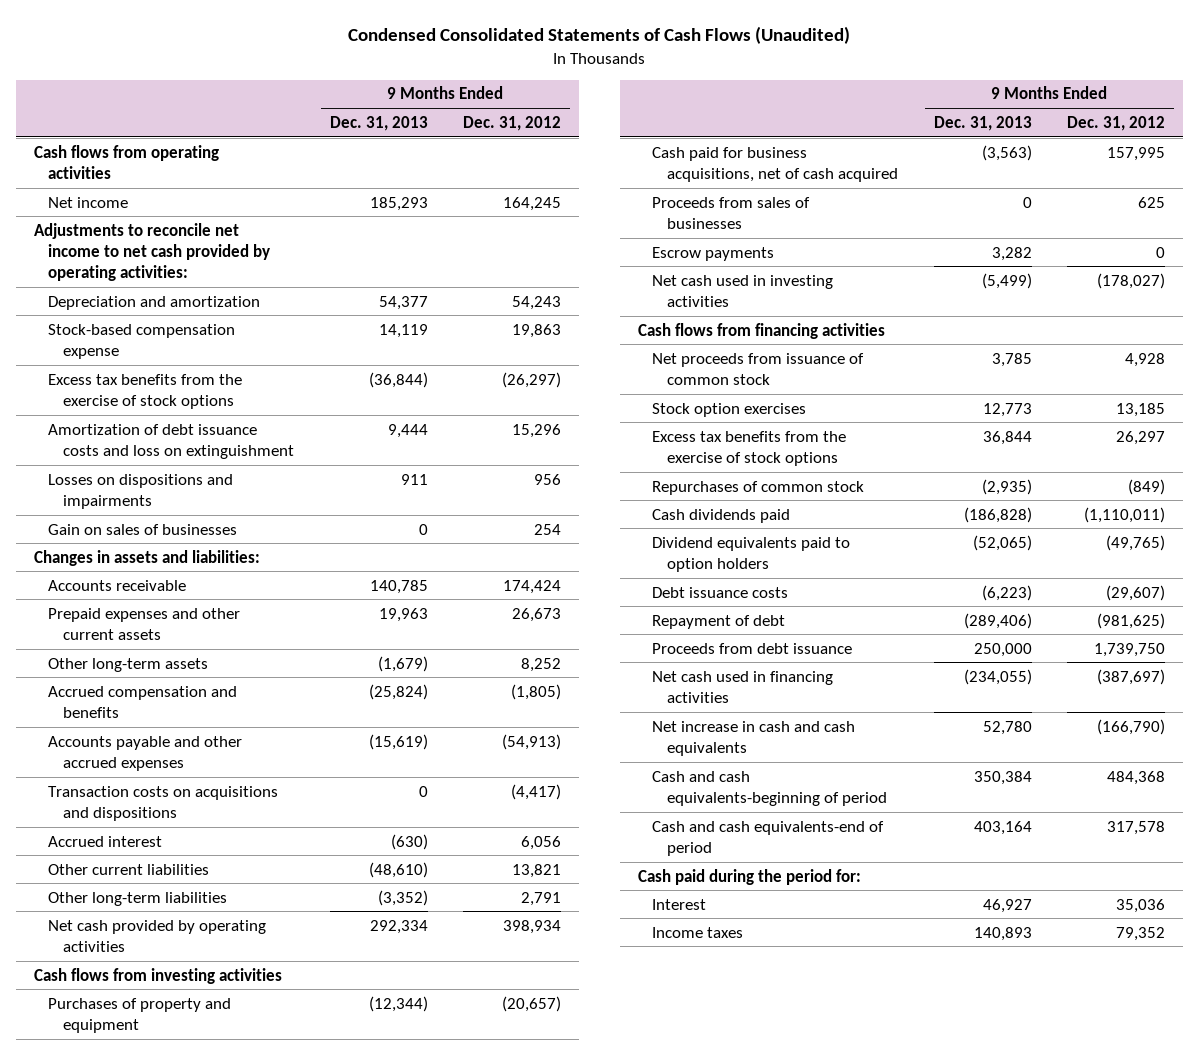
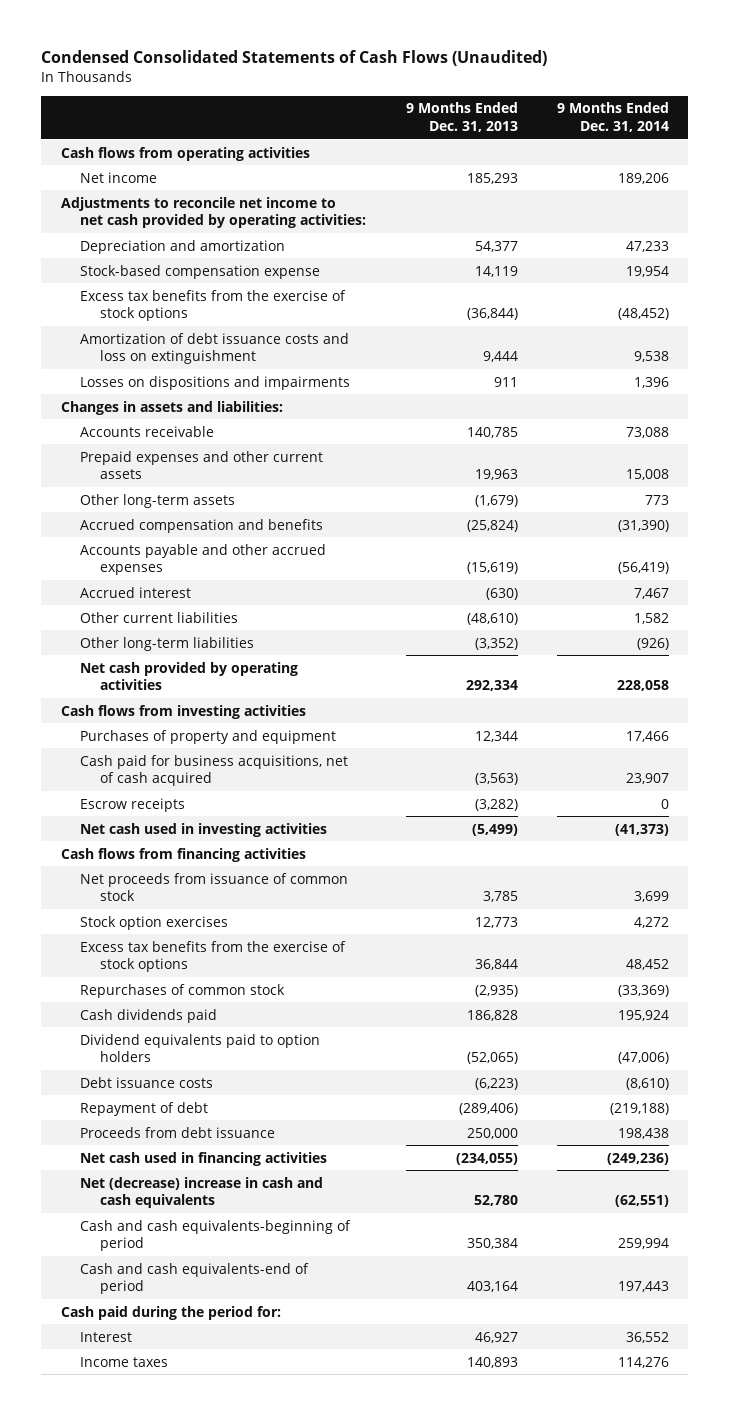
[463,115,562,131] Dec. 31, 2012 -> none
none -> [556,102,669,132] 9 Months Ended Dec. 31, 2014
[48,523,238,535] Gain on sales of businesses -> none
[48,785,279,821] Transaction costs on acquisitions and dispositions -> none
[368,995,428,1012] (12,344) -> [474,730,518,742] 12,344
[652,196,811,229] Proceeds from sales of businesses -> none
[652,246,775,261] Escrow payments -> [80,797,186,812] Escrow receipts
[991,246,1032,261] 3,282 -> [474,798,518,811] (3,282)
[963,506,1032,523] (186,828) -> [466,1009,518,1021] 186,828
[652,720,856,756] Net increase in cash and cash equivalents -> [80,1176,324,1209] Net (decrease) increase in cash and cash equivalents

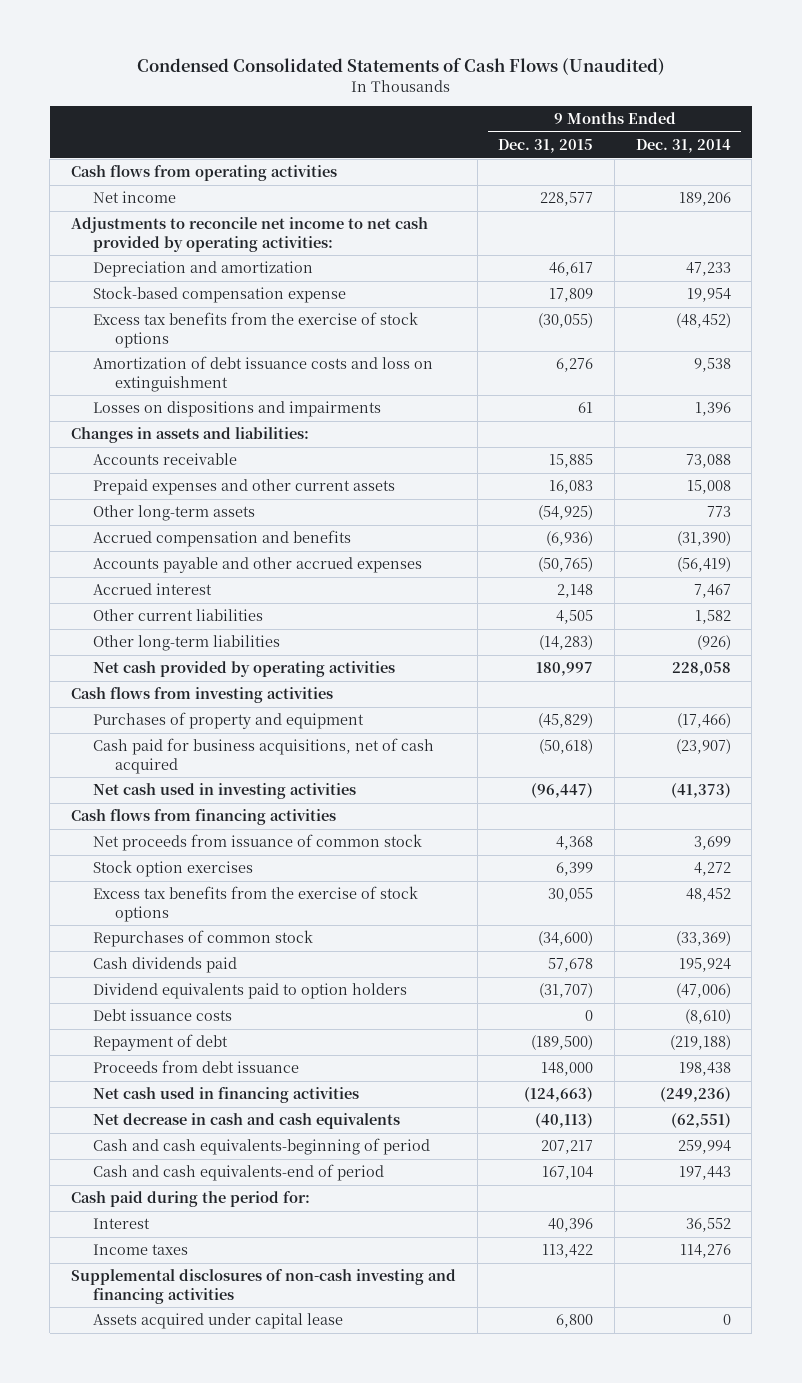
[405,102,518,132] 9 Months Ended Dec. 31, 2013 -> none
none -> [498,139,594,154] Dec. 31, 2015
[80,797,186,812] Escrow receipts -> none
[625,730,669,742] 17,466 -> [676,713,731,729] (17,466)
[625,773,669,785] 23,907 -> [675,739,731,755] (23,907)
[80,1176,324,1209] Net (decrease) increase in cash and cash equivalents -> [92,1113,400,1130] Net decrease in cash and cash equivalents
none -> [71,1269,457,1304] Supplemental disclosures of non-cash investing and financing activities
none -> [92,1313,343,1330] Assets acquired under capital lease

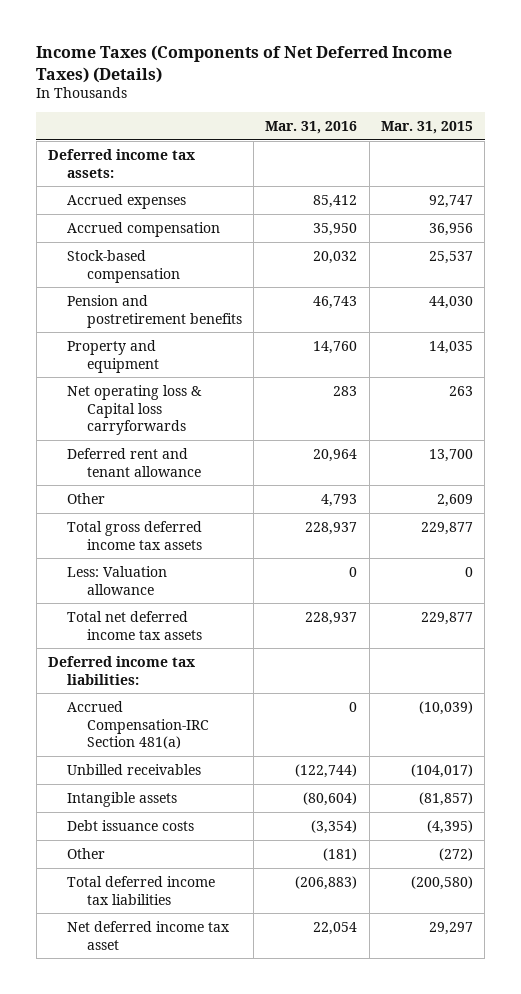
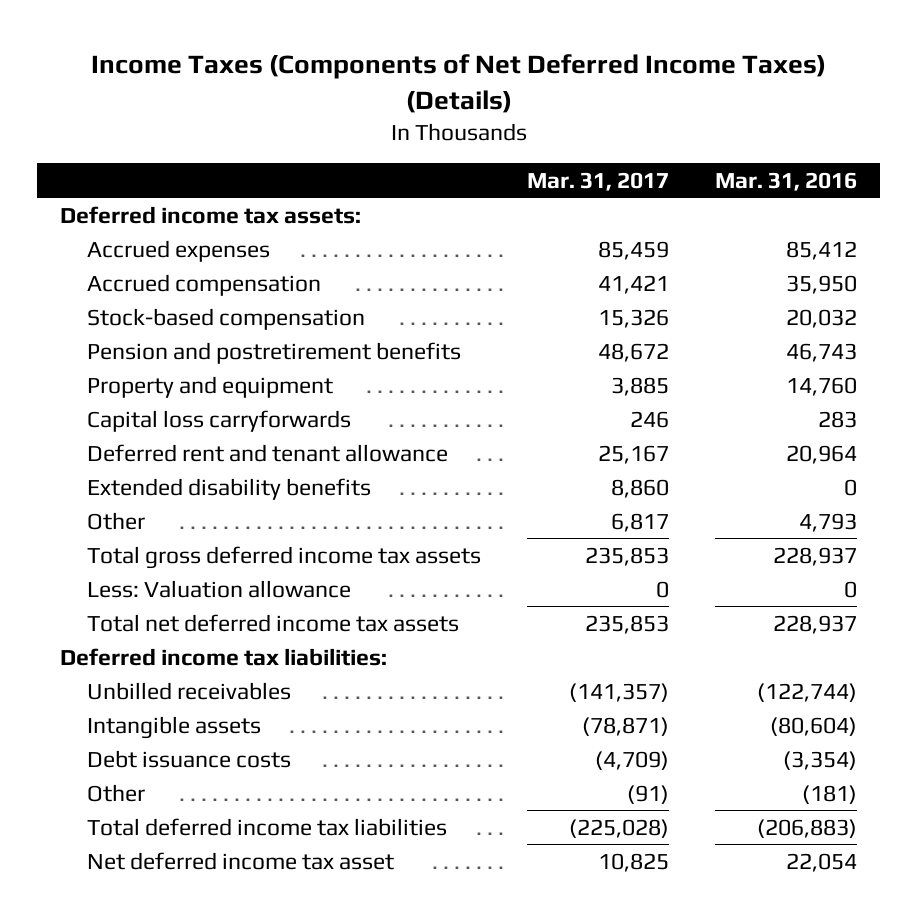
[380,121,473,135] Mar. 31, 2015 -> none
none -> [527,171,670,191] Mar. 31, 2017
[67,384,203,436] Net operating loss & Capital loss carryforwards -> [87,409,352,432] Capital loss carryforwards
none -> [87,477,372,500] Extended disability benefits
[67,700,209,750] Accrued Compensation-IRC Section 481(a) -> none

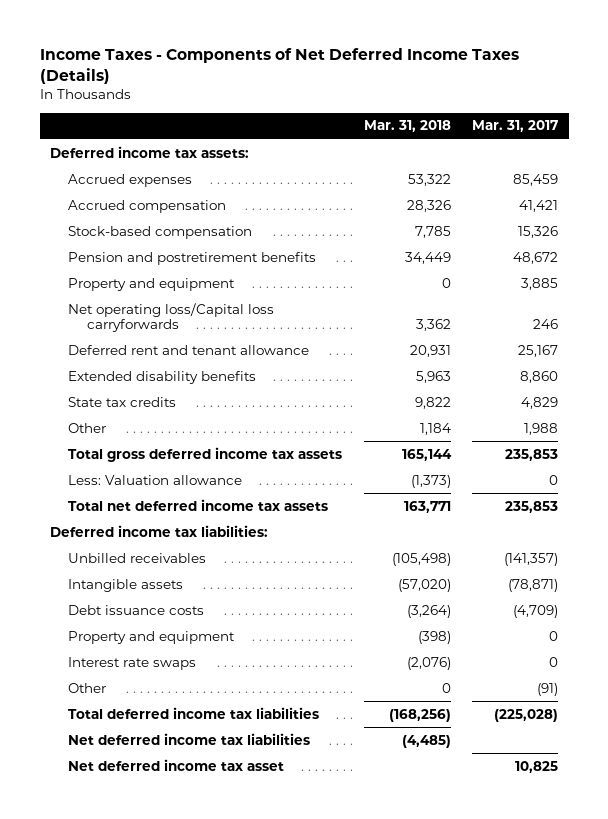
[90,53,826,113] Income Taxes (Components of Net Deferred Income Taxes) (Details) -> [39,48,519,85] Income Taxes - Components of Net Deferred Income Taxes (Details)
[715,171,858,191] Mar. 31, 2016 -> none
none -> [363,120,451,133] Mar. 31, 2018
[87,409,352,432] Capital loss carryforwards -> [68,302,275,333] Net operating loss/Capital loss carryforwards
none -> [68,396,177,407] State tax credits
[611,512,670,532] 6,817 -> [523,422,558,435] 1,988
none -> [68,630,236,644] Property and equipment
none -> [68,656,197,670] Interest rate swaps
none -> [68,732,311,745] Net deferred income tax liabilities

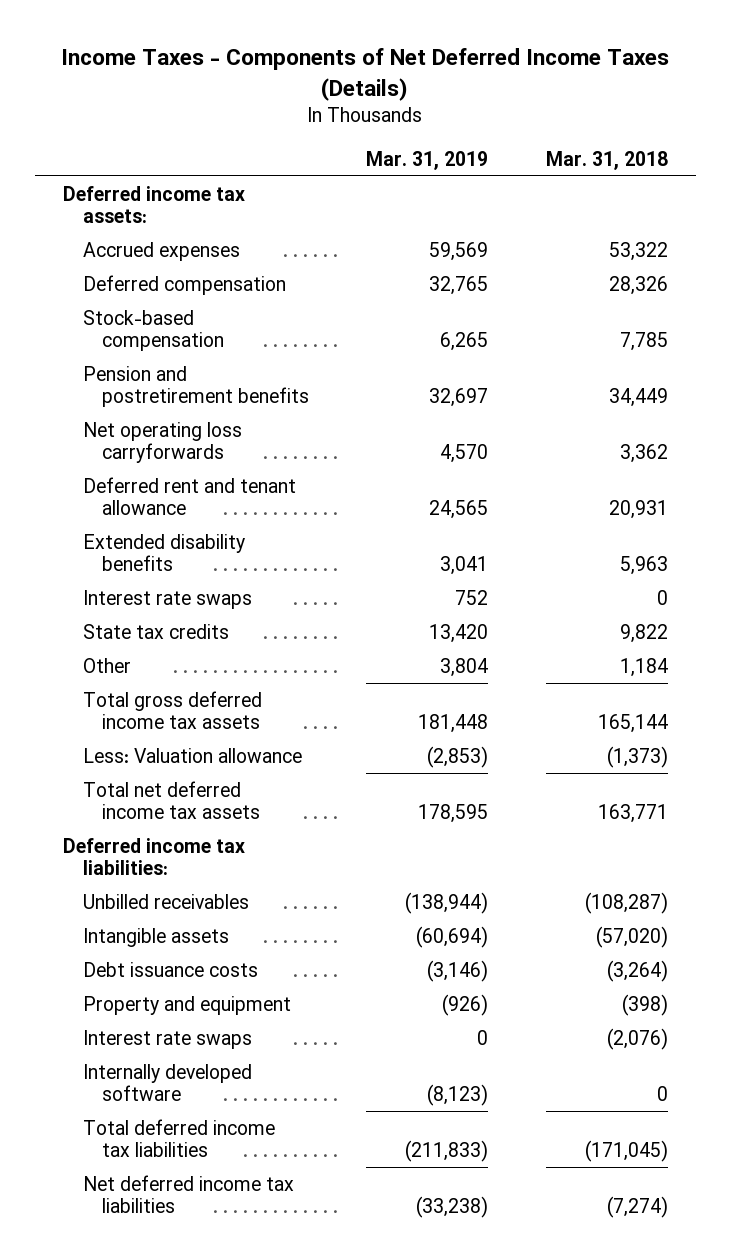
[471,120,558,133] Mar. 31, 2017 -> none
none -> [366,150,489,170] Mar. 31, 2019
[68,199,227,213] Accrued compensation -> [82,274,286,295] Deferred compensation
[68,277,236,291] Property and equipment -> none
[68,302,275,333] Net operating loss/Capital loss carryforwards -> [82,421,242,464] Net operating loss carryforwards
none -> [82,589,252,609] Interest rate swaps
[391,552,451,566] (105,498) -> [584,891,668,914] (108,287)
[68,682,107,693] Other -> none
[68,758,285,771] Net deferred income tax asset -> none
none -> [82,1063,252,1102] Internally developed software
[388,708,451,722] (168,256) -> [584,1140,668,1163] (171,045)
[401,734,451,748] (4,485) -> [606,1196,668,1219] (7,274)

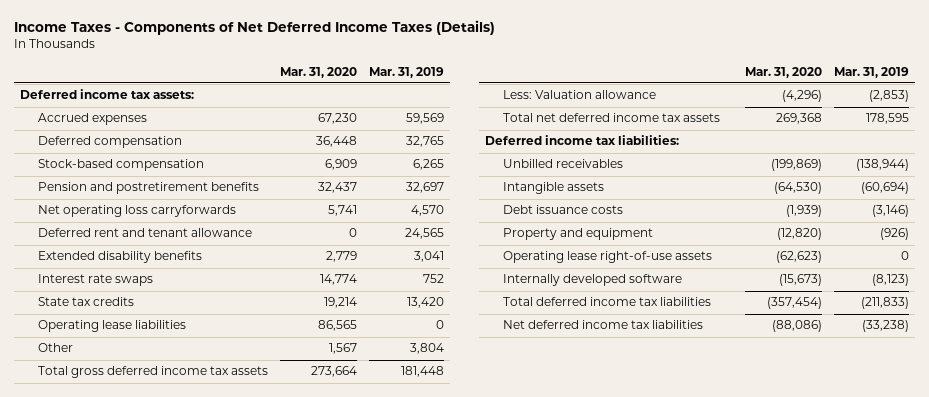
[545,150,668,170] Mar. 31, 2018 -> none
none -> [279,66,357,78] Mar. 31, 2020
none -> [37,320,186,333] Operating lease liabilities
[82,1029,252,1049] Interest rate swaps -> none
none -> [502,251,712,264] Operating lease right-of-use assets

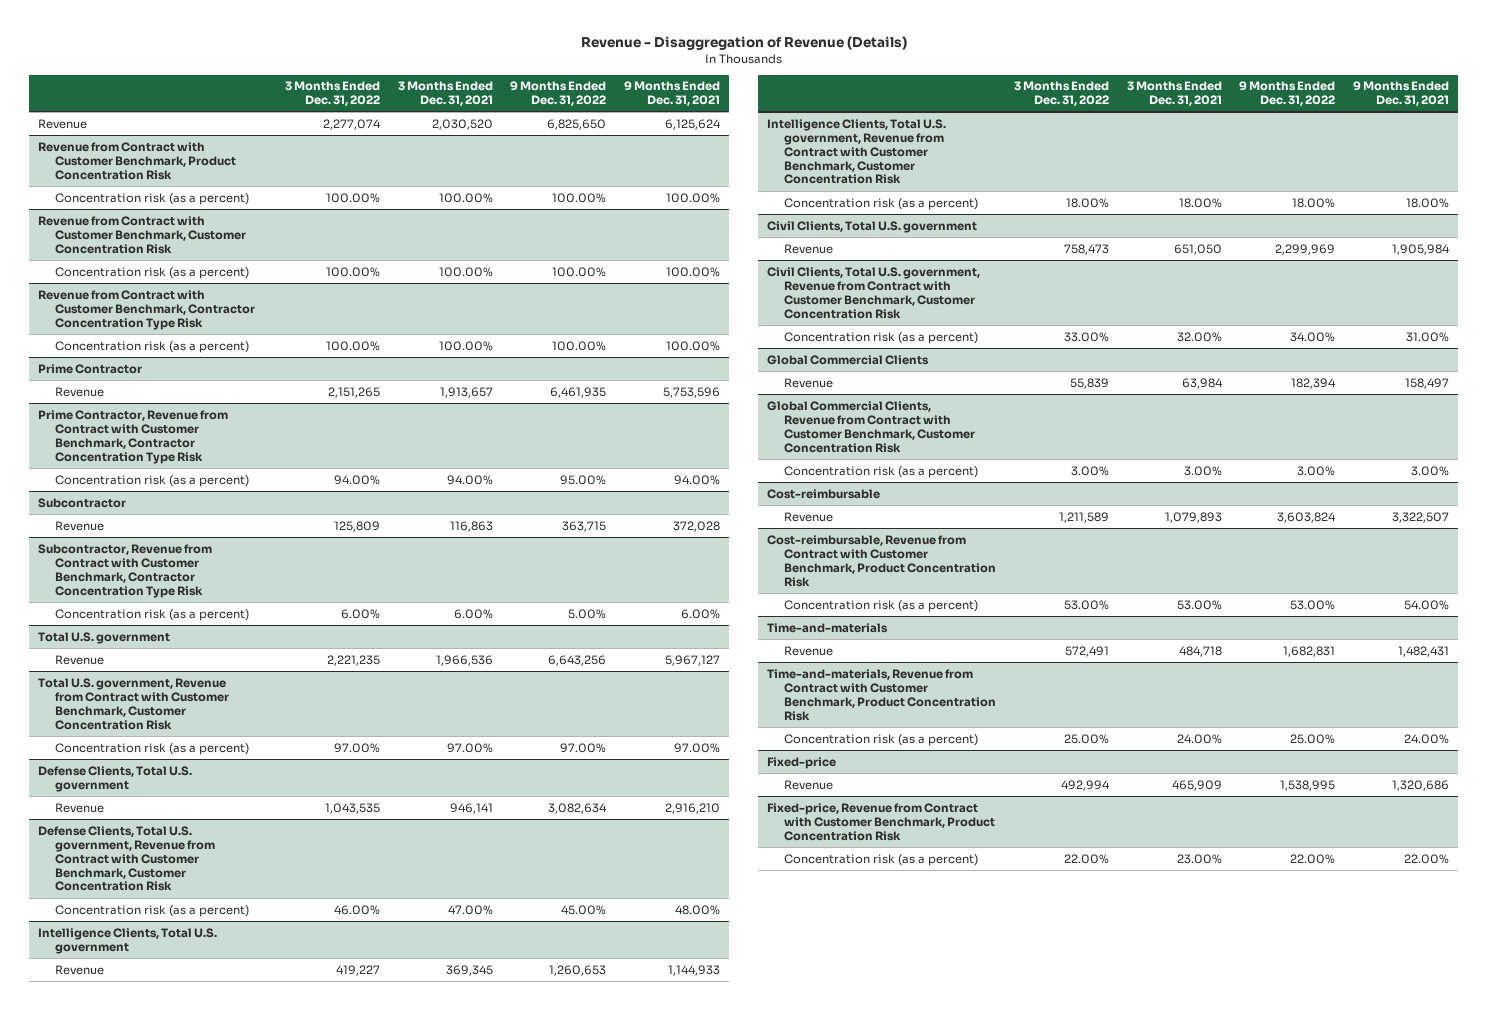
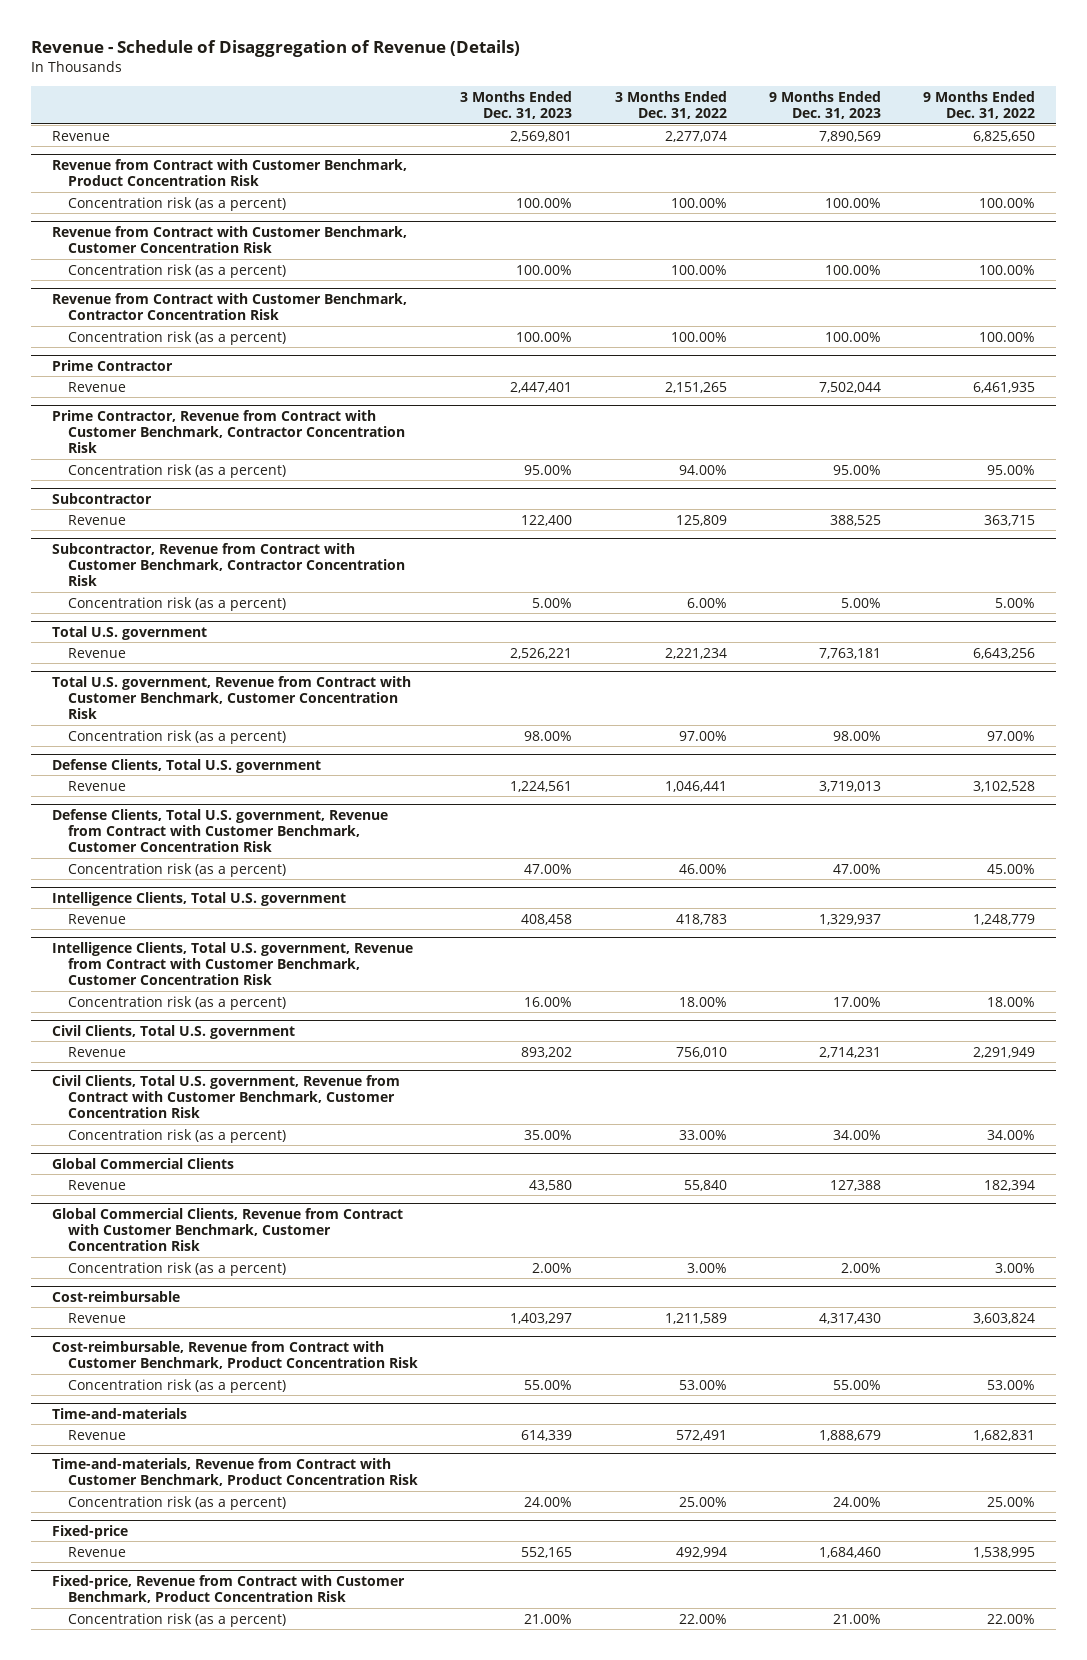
[580,36,907,51] Revenue - Disaggregation of Revenue (Details) -> [30,39,520,57] Revenue - Schedule of Disaggregation of Revenue (Details)
[397,81,493,107] 3 Months Ended Dec. 31, 2021 -> none
[624,81,721,107] 9 Months Ended Dec. 31, 2021 -> none
none -> [460,90,573,119] 3 Months Ended Dec. 31, 2023
none -> [768,90,881,119] 9 Months Ended Dec. 31, 2023
[37,289,256,330] Revenue from Contract with Customer Benchmark, Contractor Concentration Type Risk -> [51,292,407,321] Revenue from Contract with Customer Benchmark, Contractor Concentration Risk
[37,409,228,464] Prime Contractor, Revenue from Contract with Customer Benchmark, Contractor Concentration Type Risk -> [51,409,406,454] Prime Contractor, Revenue from Contract with Customer Benchmark, Contractor Concentration Risk
[37,543,212,598] Subcontractor, Revenue from Contract with Customer Benchmark, Contractor Concentration Type Risk -> [51,542,406,587] Subcontractor, Revenue from Contract with Customer Benchmark, Contractor Concentration Risk
[326,654,380,666] 2,221,235 -> [664,647,727,659] 2,221,234
[324,802,380,814] 1,043,535 -> [664,780,727,792] 1,046,441
[548,802,608,814] 3,082,634 -> [973,780,1036,792] 3,102,528
[335,964,380,976] 419,227 -> [675,913,727,925] 418,783
[549,964,607,976] 1,260,653 -> [973,913,1036,925] 1,248,779
[1063,243,1109,255] 758,473 -> [675,1046,727,1058] 756,010
[1275,243,1336,255] 2,299,969 -> [973,1046,1036,1058] 2,291,949
[1069,377,1109,389] 55,839 -> [683,1179,727,1191] 55,840

